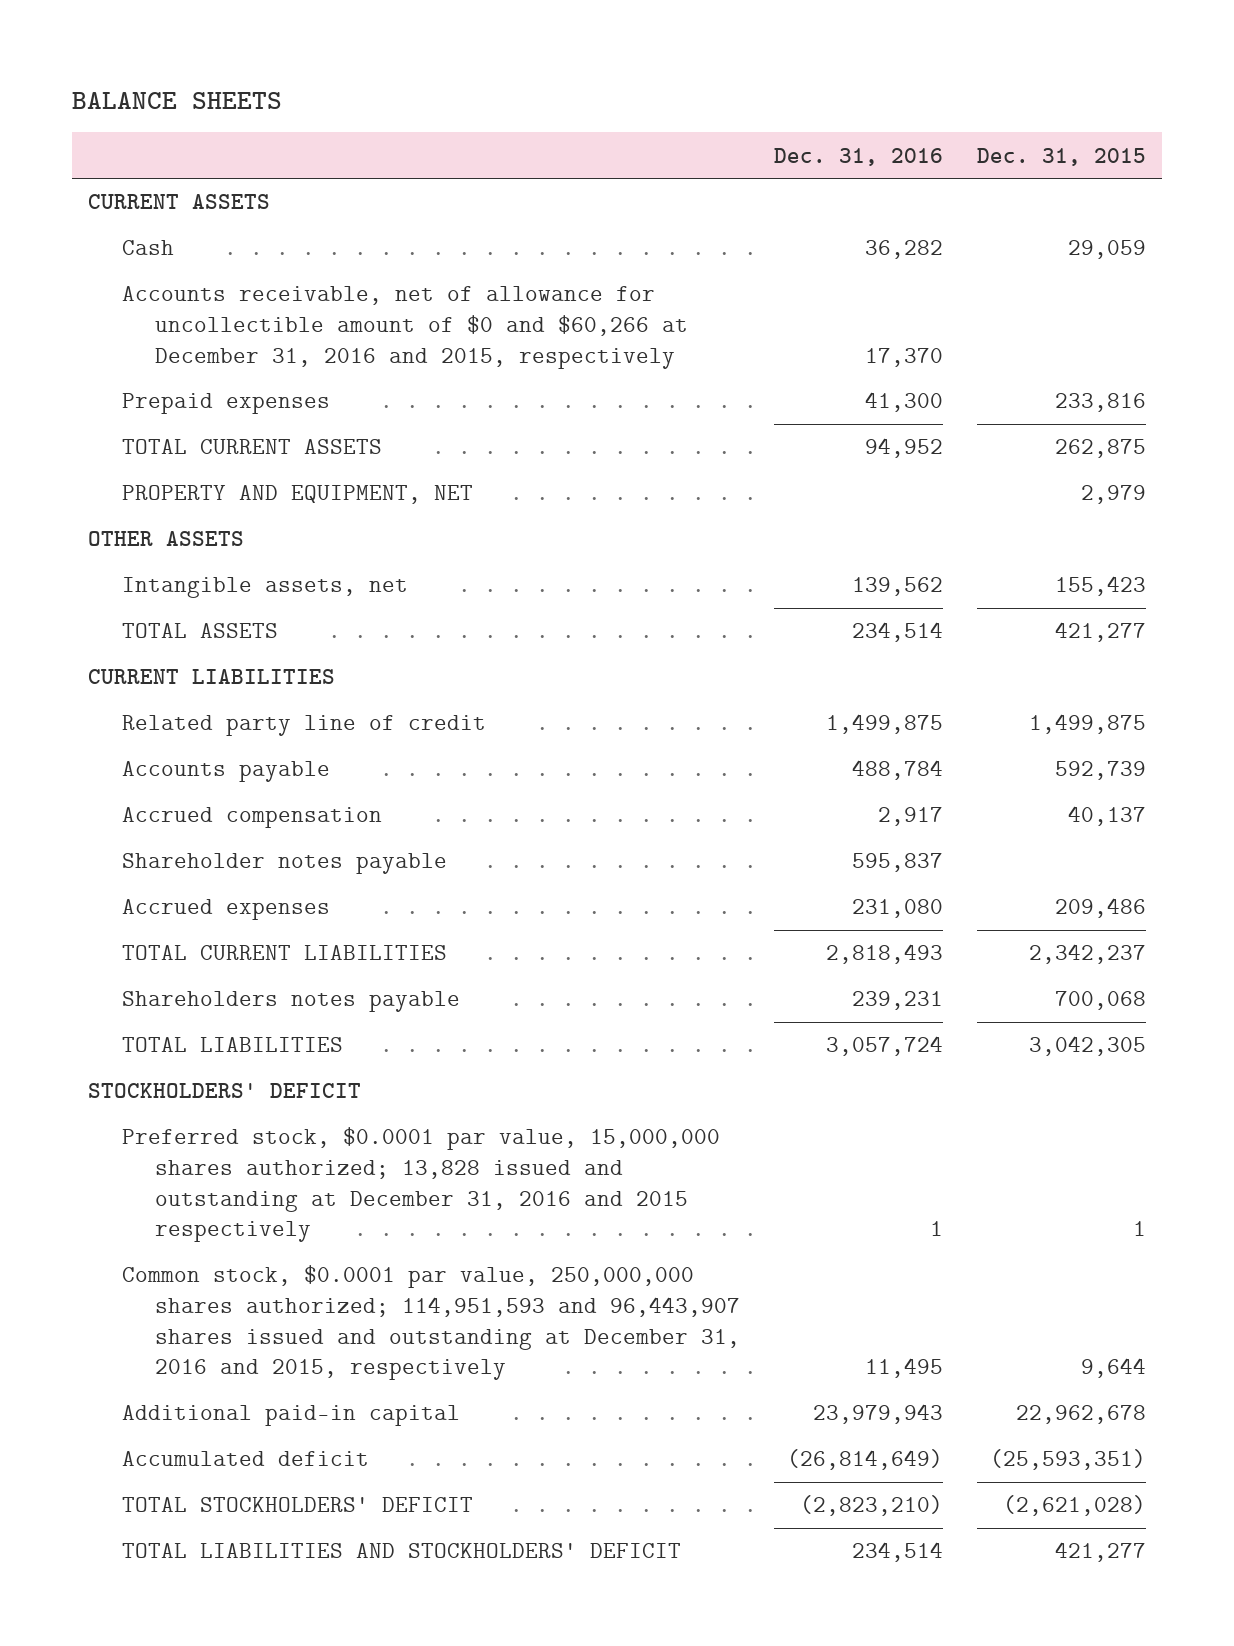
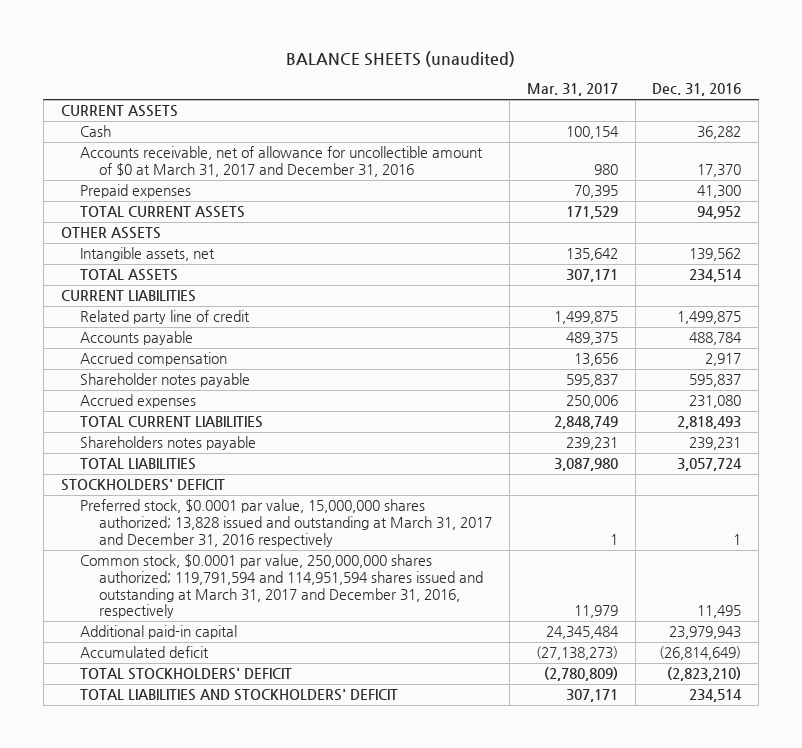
[71,91,282,109] BALANCE SHEETS -> [286,51,516,68] BALANCE SHEETS (unaudited)
[976,147,1146,166] Dec. 31, 2015 -> none
none -> [526,83,618,97] Mar. 31, 2017
[121,286,689,369] Accounts receivable, net of allowance for uncollectible amount of $0 and $60,266 at December 31, 2016 and 2015, respectively -> [79,146,483,178] Accounts receivable, net of allowance for uncollectible amount of $0 at March 31, 2017 and December 31, 2016
[121,485,473,505] PROPERTY AND EQUIPMENT, NET -> none
[121,1127,720,1243] Preferred stock, $0.0001 par value, 15,000,000 shares authorized; 13,828 issued and outstanding at December 31, 2016 and 2015 respectively -> [79,499,492,547] Preferred stock, $0.0001 par value, 15,000,000 shares authorized; 13,828 issued and outstanding at March 31, 2017 and December 31, 2016 respectively
[121,1265,741,1381] Common stock, $0.0001 par value, 250,000,000 shares authorized; 114,951,593 and 96,443,907 shares issued and outstanding at December 31, 2016 and 2015, respectively -> [79,554,483,619] Common stock, $0.0001 par value, 250,000,000 shares authorized; 119,791,594 and 114,951,594 shares issued and outstanding at March 31, 2017 and December 31, 2016, respectively

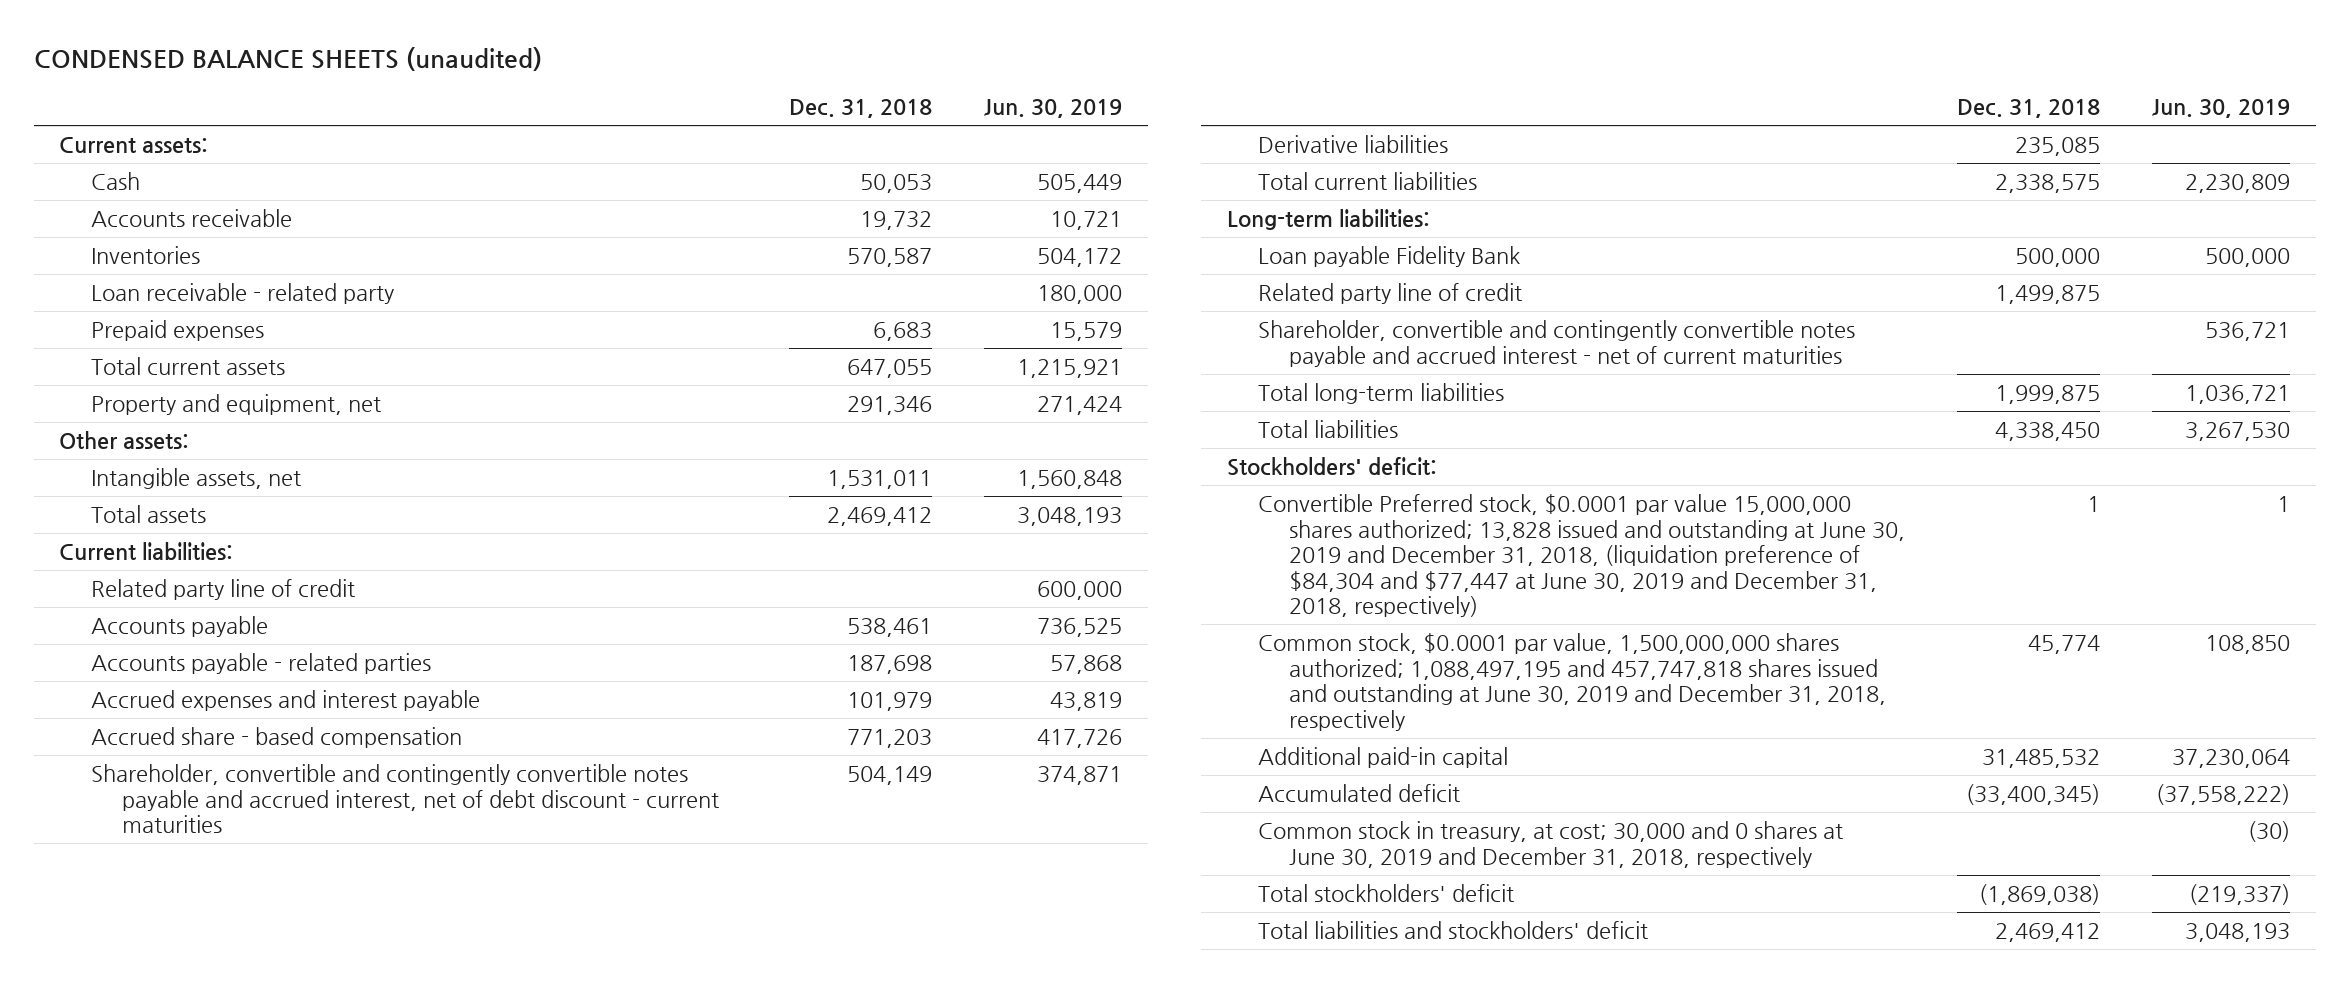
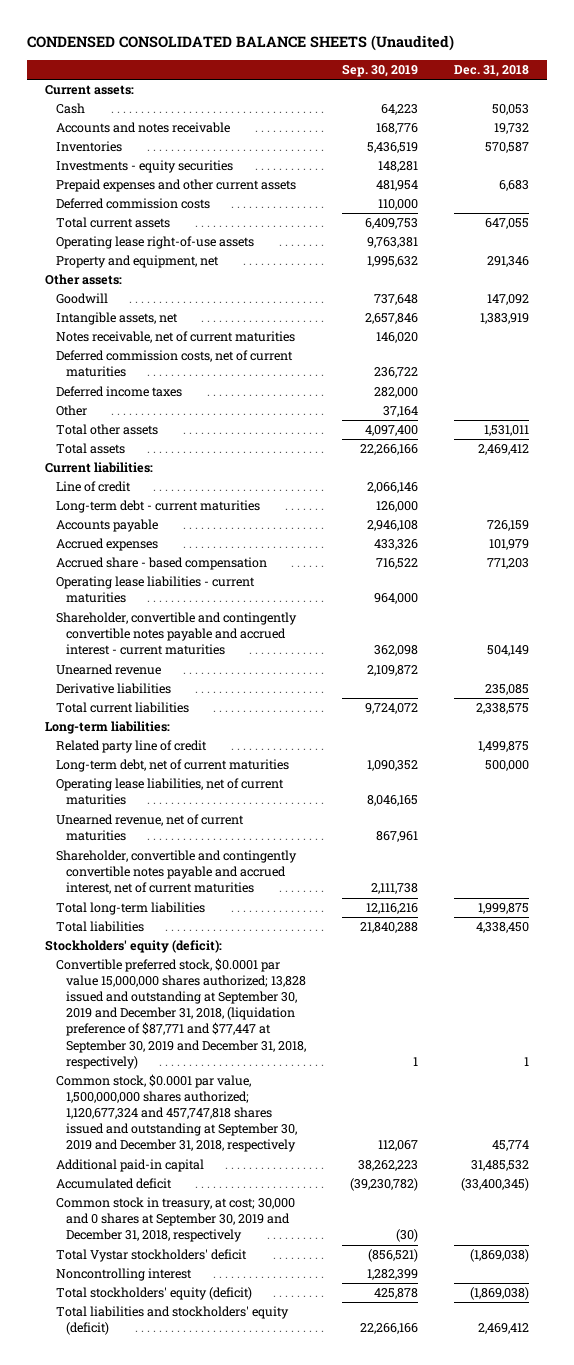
[33,46,542,71] CONDENSED BALANCE SHEETS (unaudited) -> [27,35,455,52] CONDENSED CONSOLIDATED BALANCE SHEETS (Unaudited)
[984,99,1123,119] Jun. 30, 2019 -> none
none -> [341,64,418,78] Sep. 30, 2019
[90,209,292,228] Accounts receivable -> [55,122,230,134] Accounts and notes receivable
[90,283,394,305] Loan receivable - related party -> none
none -> [55,160,233,174] Investments - equity securities
[90,320,264,342] Prepaid expenses -> [55,179,296,193] Prepaid expenses and other current assets
none -> [55,198,210,210] Deferred commission costs
none -> [55,236,254,250] Operating lease right-of-use assets
none -> [55,293,108,305] Goodwill
[827,470,933,490] 1,531,011 -> [479,313,529,325] 1,383,919
none -> [55,331,295,344] Notes receivable, net of current maturities
none -> [55,350,293,378] Deferred commission costs, net of current maturities
none -> [55,386,182,398] Deferred income taxes
none -> [55,405,87,417] Other
none -> [55,424,158,436] Total other assets
[90,653,431,675] Accounts payable - related parties -> none
[90,579,355,601] Related party line of credit -> [55,481,131,493] Line of credit
none -> [55,500,260,514] Long-term debt - current maturities
[847,618,933,638] 538,461 -> [486,520,529,532] 726,159
[90,690,480,712] Accrued expenses and interest payable -> [55,538,158,552] Accrued expenses
none -> [55,576,255,604] Operating lease liabilities - current maturities
[90,764,719,834] Shareholder, convertible and contingently convertible notes payable and accrued interest, net of debt discount - current maturities -> [55,612,297,656] Shareholder, convertible and contingently convertible notes payable and accrued interest - current maturities
none -> [55,664,161,676] Unearned revenue
[1258,246,1521,268] Loan payable Fidelity Bank -> none
none -> [55,759,289,773] Long-term debt, net of current maturities
none -> [55,778,284,806] Operating lease liabilities, net of current maturities
none -> [55,814,244,842] Unearned revenue, net of current maturities
[1258,320,1856,367] Shareholder, convertible and contingently convertible notes payable and accrued interest - net of current maturities -> [55,850,297,895] Shareholder, convertible and contingently convertible notes payable and accrued interest, net of current maturities
[1227,457,1438,477] Stockholders' deficit: -> [45,940,223,954] Stockholders' equity (deficit):
[1258,494,1906,618] Convertible Preferred stock, $0.0001 par value 15,000,000 shares authorized; 13,828 issued and outstanding at June 30, 2019 and December 31, 2018, (liquidation preference of $84,304 and $77,447 at June 30, 2019 and December 31, 2018, respectively) -> [55,958,307,1069] Convertible preferred stock, $0.0001 par value 15,000,000 shares authorized; 13,828 issued and outstanding at September 30, 2019 and December 31, 2018, (liquidation preference of $87,771 and $77,447 at September 30, 2019 and December 31, 2018, respectively)
[1258,633,1887,731] Common stock, $0.0001 par value, 1,500,000,000 shares authorized; 1,088,497,195 and 457,747,818 shares issued and outstanding at June 30, 2019 and December 31, 2018, respectively -> [55,1074,298,1153] Common stock, $0.0001 par value, 1,500,000,000 shares authorized; 1,120,677,324 and 457,747,818 shares issued and outstanding at September 30, 2019 and December 31, 2018, respectively
[1258,821,1844,868] Common stock in treasury, at cost; 30,000 and 0 shares at June 30, 2019 and December 31, 2018, respectively -> [55,1197,295,1243] Common stock in treasury, at cost; 30,000 and 0 shares at September 30, 2019 and December 31, 2018, respectively
[1258,884,1515,903] Total stockholders' deficit -> [55,1249,247,1263] Total Vystar stockholders' deficit
none -> [55,1268,192,1282] Noncontrolling interest
none -> [55,1287,252,1301] Total stockholders' equity (deficit)
[1258,921,1649,940] Total liabilities and stockholders' deficit -> [55,1306,289,1336] Total liabilities and stockholders' equity (deficit)

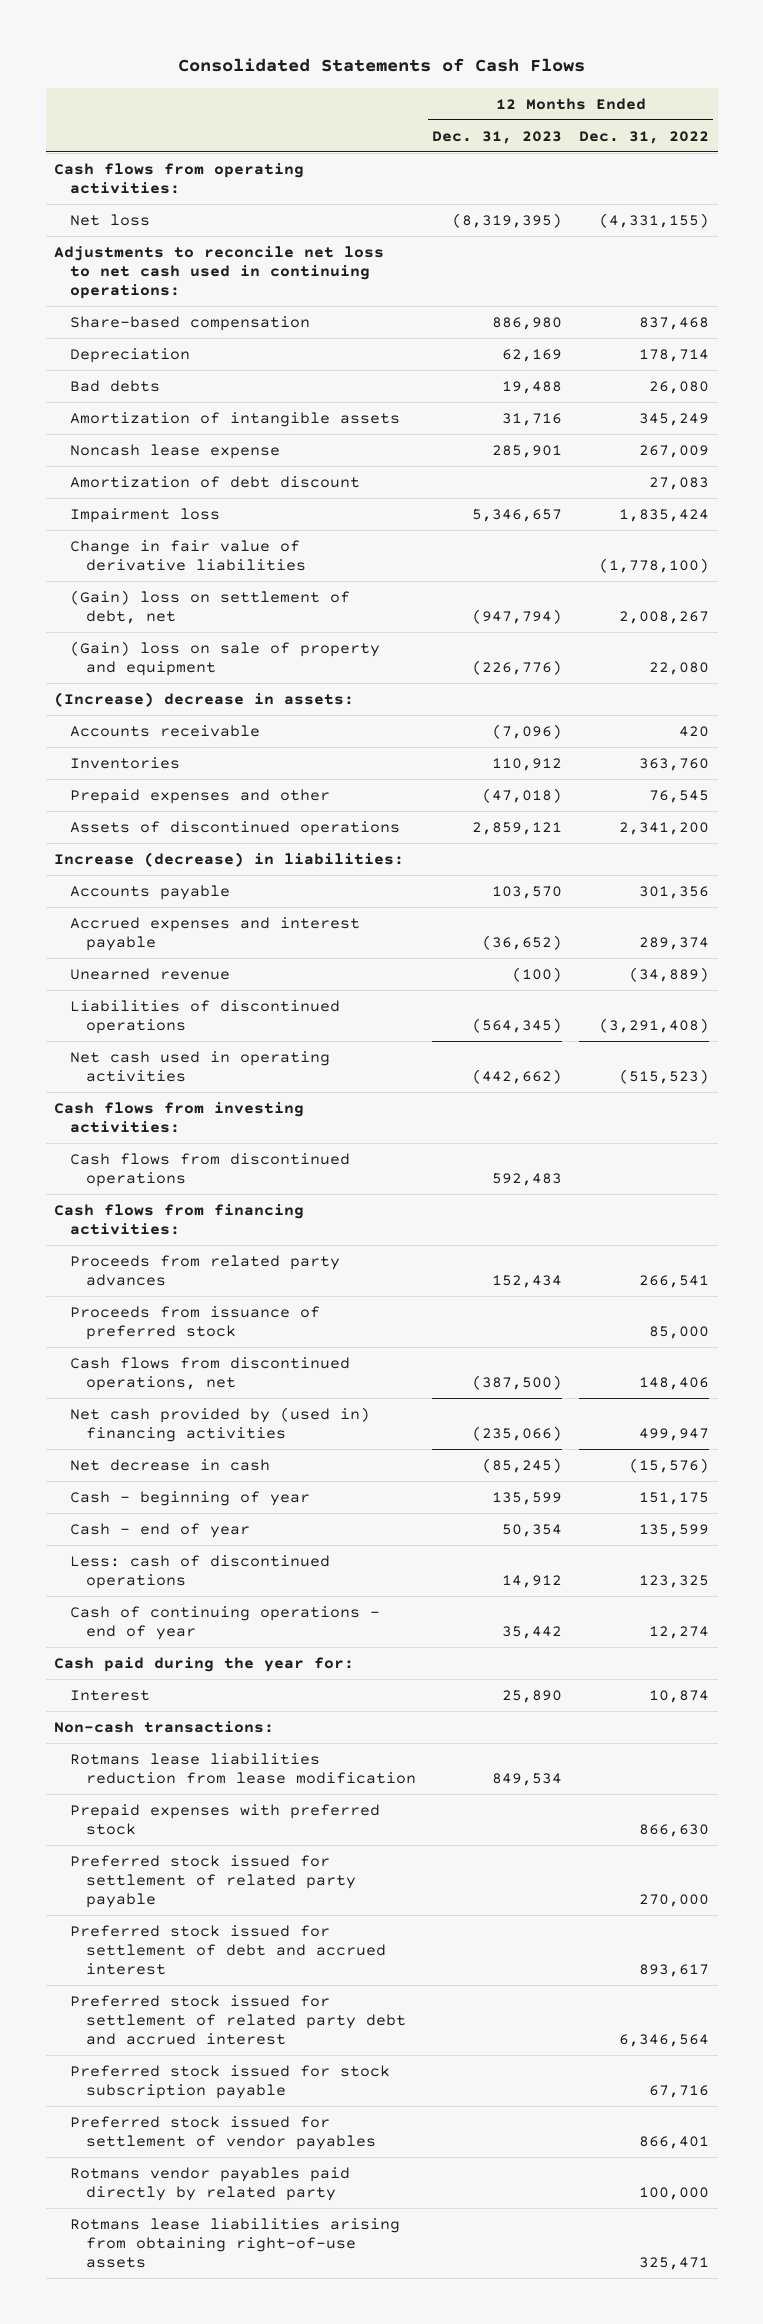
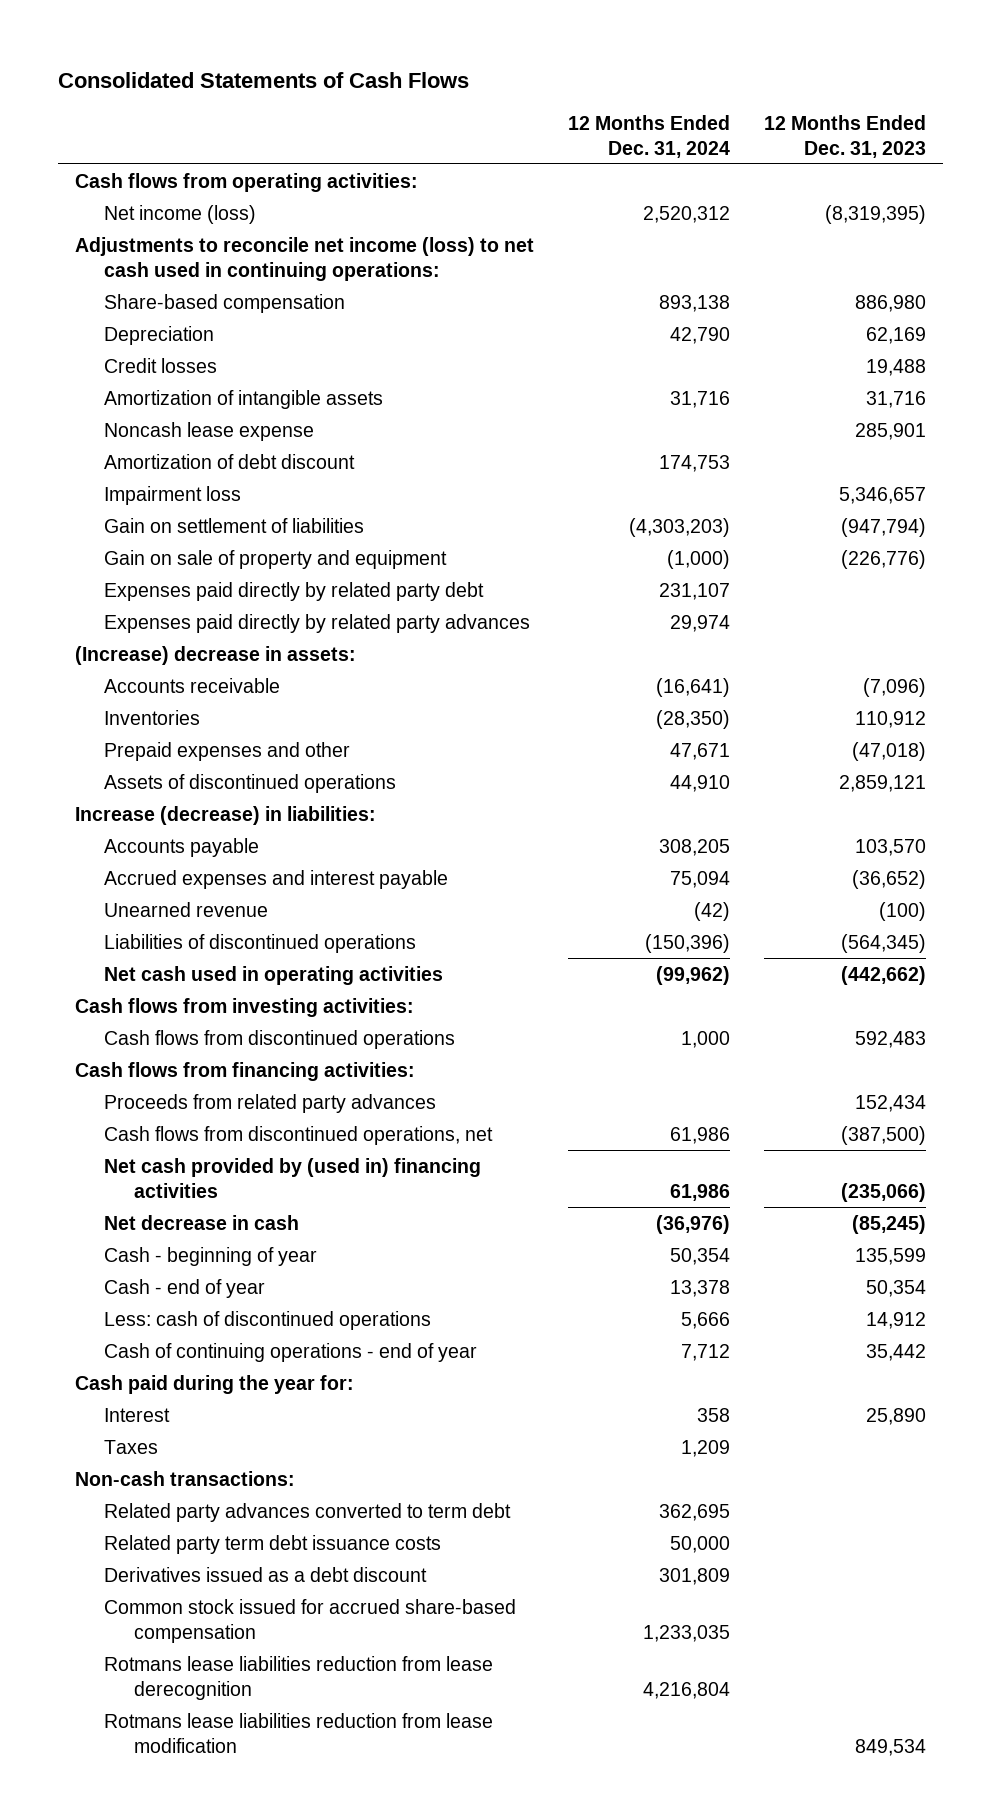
[579,130,710,144] Dec. 31, 2022 -> none
none -> [567,114,730,158] 12 Months Ended Dec. 31, 2024
[69,213,150,226] Net loss -> [104,204,257,224] Net income (loss)
[54,245,385,300] Adjustments to reconcile net loss to net cash used in continuing operations: -> [74,236,534,281] Adjustments to reconcile net income (loss) to net cash used in continuing operations:
[69,379,160,392] Bad debts -> [104,357,218,373] Credit losses
[69,539,306,571] Change in fair value of derivative liabilities -> none
[69,589,350,624] (Gain) loss on settlement of debt, net -> [104,517,365,533] Gain on settlement of liabilities
[69,640,380,676] (Gain) loss on sale of property and equipment -> [104,549,448,569] Gain on sale of property and equipment
none -> [104,581,485,601] Expenses paid directly by related party debt
none -> [104,613,531,633] Expenses paid directly by related party advances
[69,1305,320,1340] Proceeds from issuance of preferred stock -> none
none -> [104,1439,159,1454] Taxes
none -> [104,1502,512,1522] Related party advances converted to term debt
none -> [104,1534,442,1554] Related party term debt issuance costs
none -> [104,1566,428,1582] Derivatives issued as a debt discount
none -> [104,1598,517,1643] Common stock issued for accrued share-based compensation
none -> [104,1655,494,1700] Rotmans lease liabilities reduction from lease derecognition
[69,1803,380,1835] Prepaid expenses with preferred stock -> none
[69,1854,356,1909] Preferred stock issued for settlement of related party payable -> none
[69,1924,386,1976] Preferred stock issued for settlement of debt and accrued interest -> none
[69,1994,406,2046] Preferred stock issued for settlement of related party debt and accrued interest -> none
[69,2064,390,2099] Preferred stock issued for stock subscription payable -> none
[69,2115,376,2150] Preferred stock issued for settlement of vendor payables -> none
[69,2166,350,2201] Rotmans vendor payables paid directly by related party -> none
[69,2217,400,2269] Rotmans lease liabilities arising from obtaining right-of-use assets -> none

